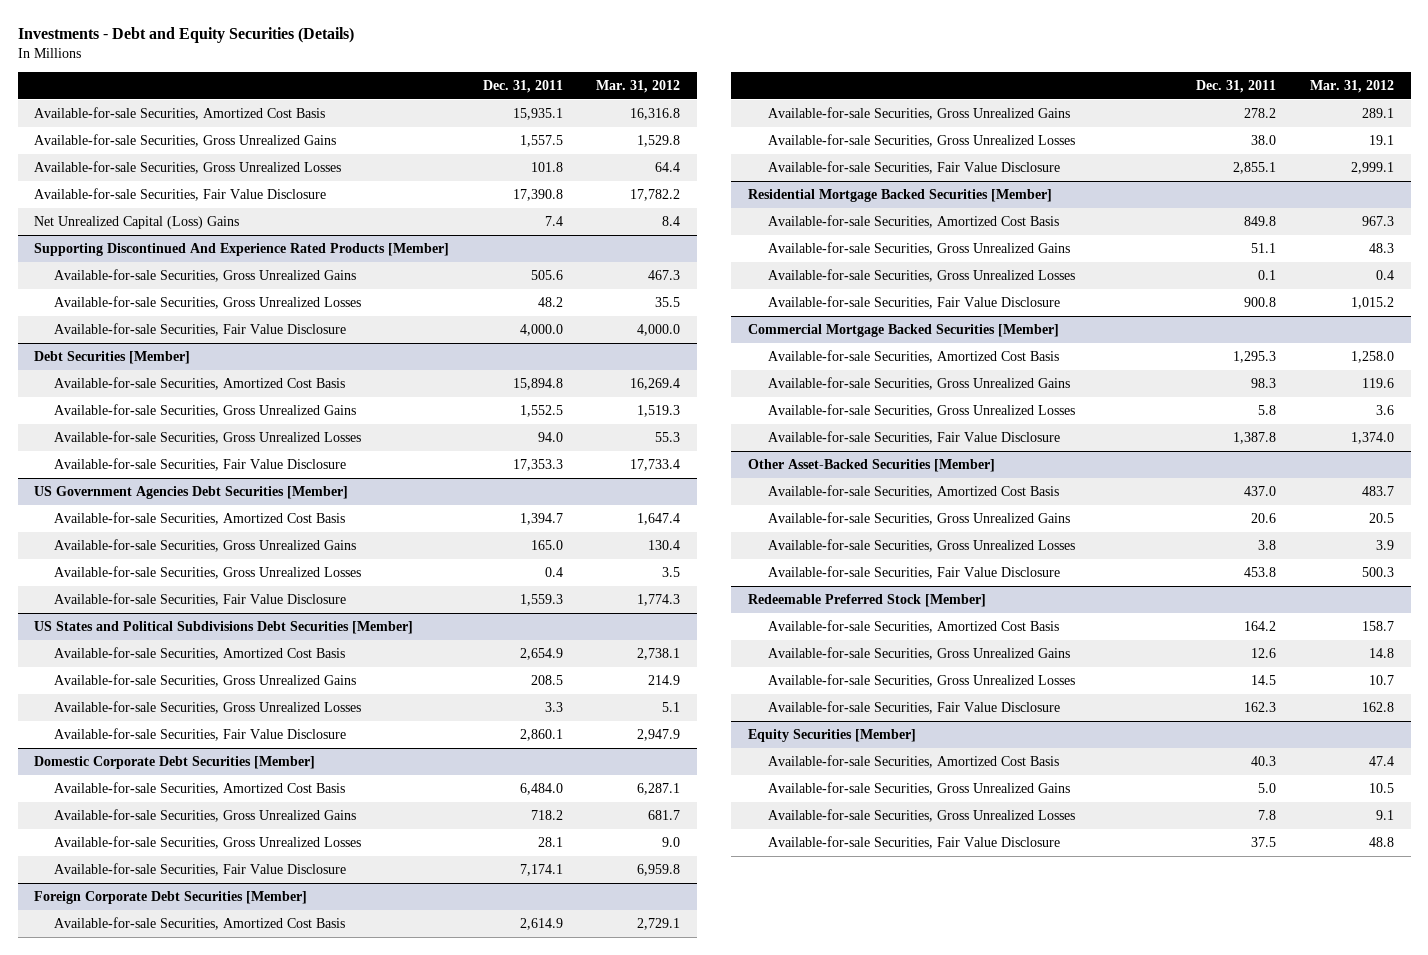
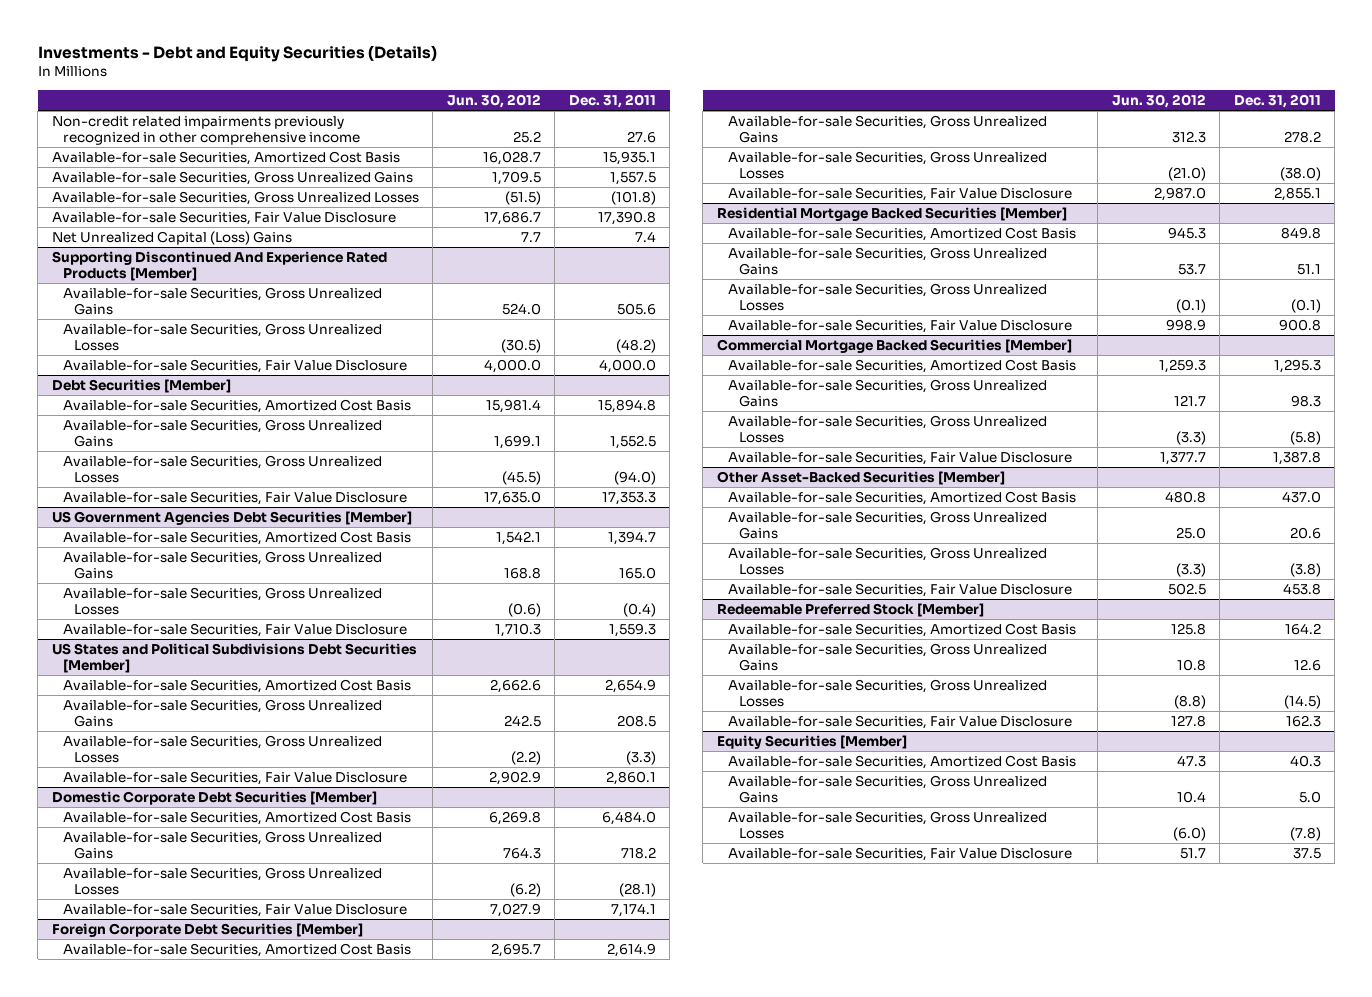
[596,79,681,93] Mar. 31, 2012 -> none
none -> [446,93,541,108] Jun. 30, 2012
none -> [51,116,360,145] Non-credit related impairments previously recognized in other comprehensive income
[530,162,563,173] 101.8 -> [610,191,656,206] (101.8)
[537,297,563,308] 48.2 -> [615,338,656,353] (48.2)
[537,432,563,443] 94.0 -> [613,470,656,485] (94.0)
[544,567,563,578] 0.4 -> [622,602,656,617] (0.4)
[544,702,563,713] 3.3 -> [625,750,656,765] (3.3)
[537,837,563,848] 28.1 -> [618,882,656,897] (28.1)
[1251,135,1277,146] 38.0 -> [1279,166,1321,181] (38.0)
[1258,270,1277,281] 0.1 -> [1290,298,1321,313] (0.1)
[1258,405,1277,416] 5.8 -> [1289,430,1321,445] (5.8)
[1258,540,1277,551] 3.8 -> [1289,562,1321,577] (3.8)
[1251,675,1277,686] 14.5 -> [1283,694,1321,709] (14.5)
[1258,810,1277,821] 7.8 -> [1289,826,1321,841] (7.8)

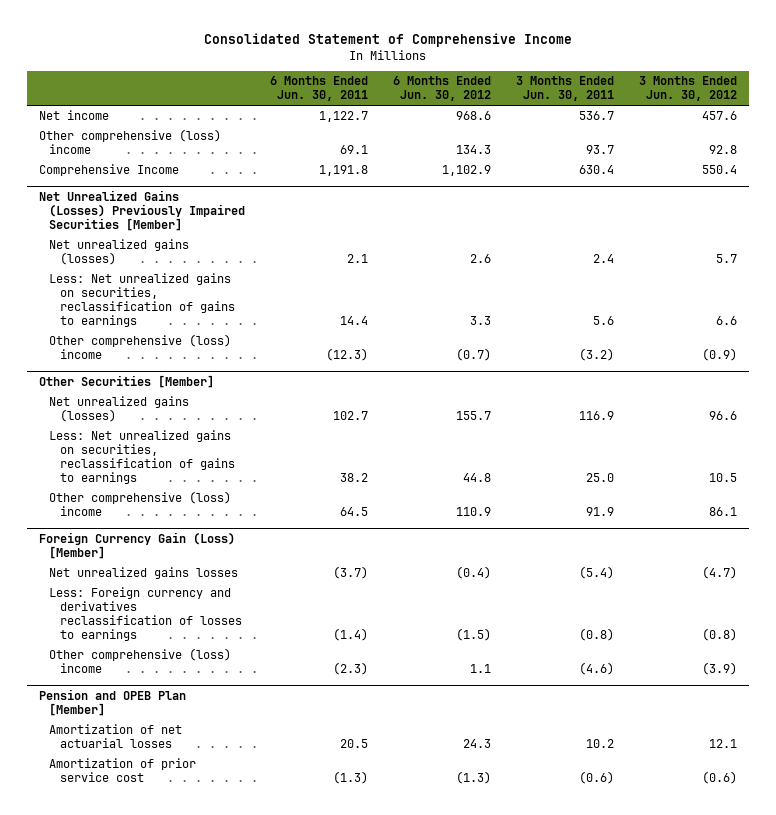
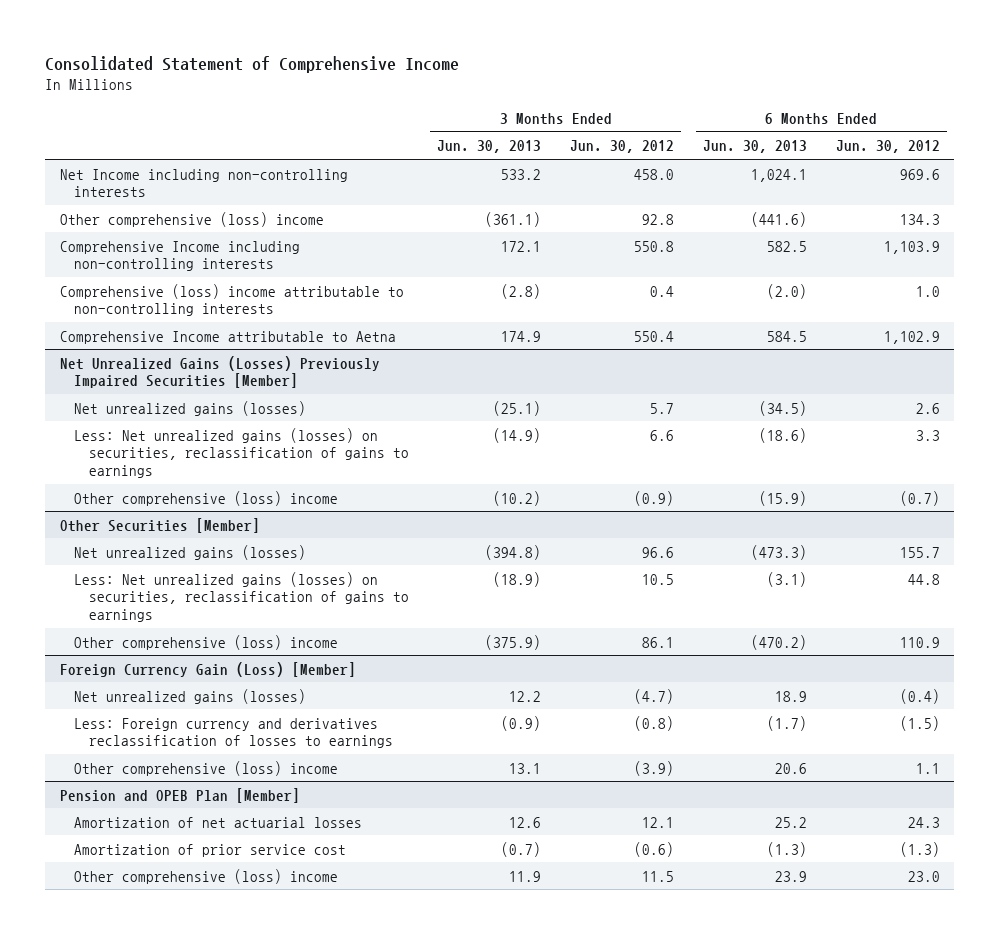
[270,76,369,102] 6 Months Ended Jun. 30, 2011 -> none
[515,76,614,102] 3 Months Ended Jun. 30, 2011 -> none
none -> [437,140,542,154] Jun. 30, 2013
none -> [702,140,807,154] Jun. 30, 2013
[39,110,110,121] Net income -> none
none -> [59,168,348,198] Net Income including non-controlling interests
none -> [59,240,300,272] Comprehensive Income including non-controlling interests
none -> [59,283,404,317] Comprehensive (loss) income attributable to non-controlling interests
[39,164,180,177] Comprehensive Income -> [59,330,396,344] Comprehensive Income attributable to Aetna
[49,273,235,327] Less: Net unrealized gains on securities, reclassification of gains to earnings -> [74,427,409,479] Less: Net unrealized gains (losses) on securities, reclassification of gains to earnings
[49,430,235,484] Less: Net unrealized gains on securities, reclassification of gains to earnings -> [74,571,409,623] Less: Net unrealized gains (losses) on securities, reclassification of gains to earnings
[49,567,239,580] Net unrealized gains losses -> [74,688,307,704] Net unrealized gains (losses)
none -> [74,868,339,884] Other comprehensive (loss) income

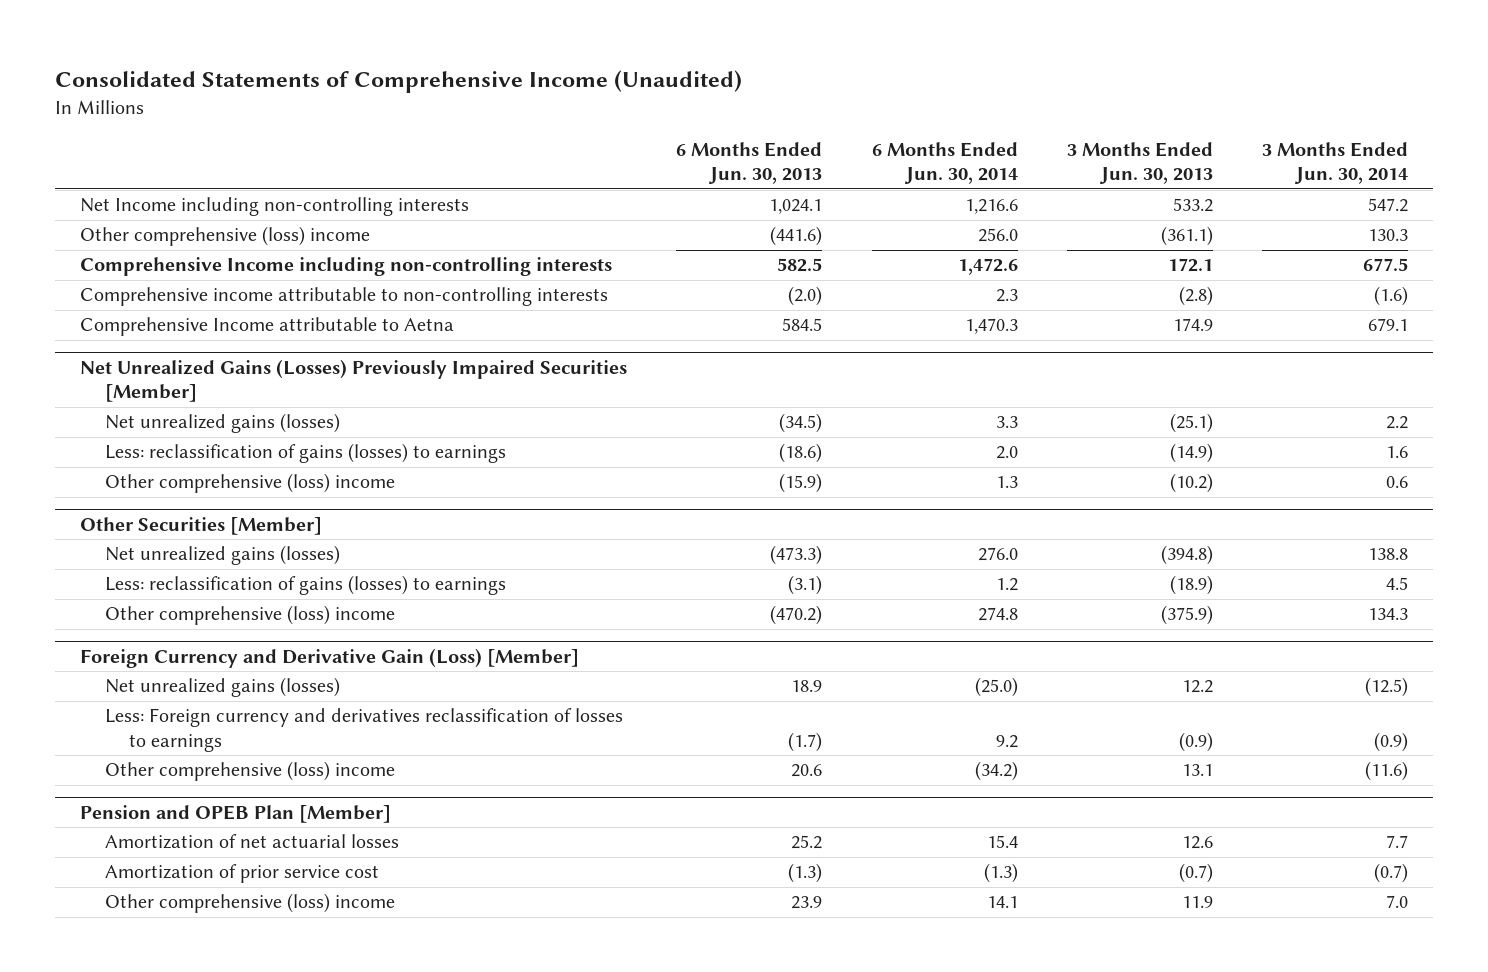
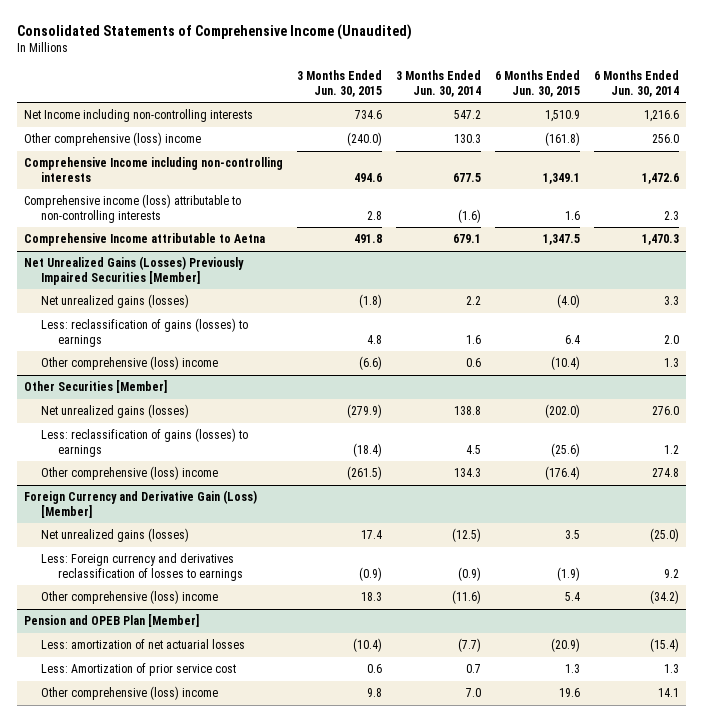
[676,141,823,185] 6 Months Ended Jun. 30, 2013 -> none
[1066,141,1213,185] 3 Months Ended Jun. 30, 2013 -> none
none -> [297,69,383,97] 3 Months Ended Jun. 30, 2015
none -> [495,69,581,97] 6 Months Ended Jun. 30, 2015
[79,287,608,307] Comprehensive income attributable to non-controlling interests -> [24,194,242,223] Comprehensive income (loss) attributable to non-controlling interests
[104,834,399,850] Amortization of net actuarial losses -> [41,639,246,650] Less: amortization of net actuarial losses
[986,835,1018,849] 15.4 -> [650,638,680,653] (15.4)
[1386,835,1409,849] 7.7 -> [458,638,482,653] (7.7)
[104,864,379,884] Amortization of prior service cost -> [41,663,237,677] Less: Amortization of prior service cost
[983,863,1018,884] (1.3) -> [664,664,680,674] 1.3
[1374,863,1409,884] (0.7) -> [466,664,482,674] 0.7

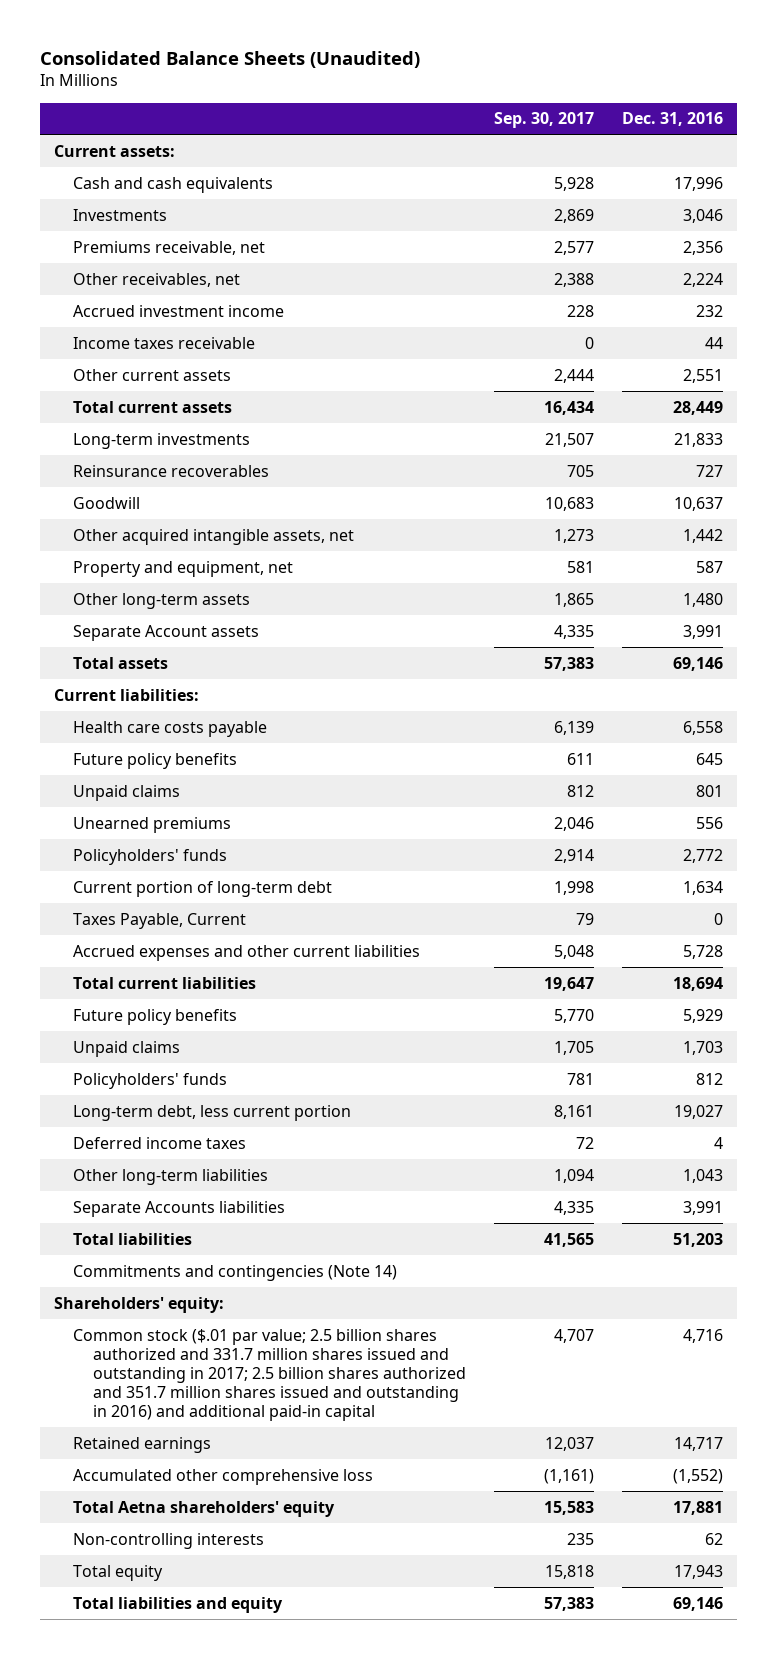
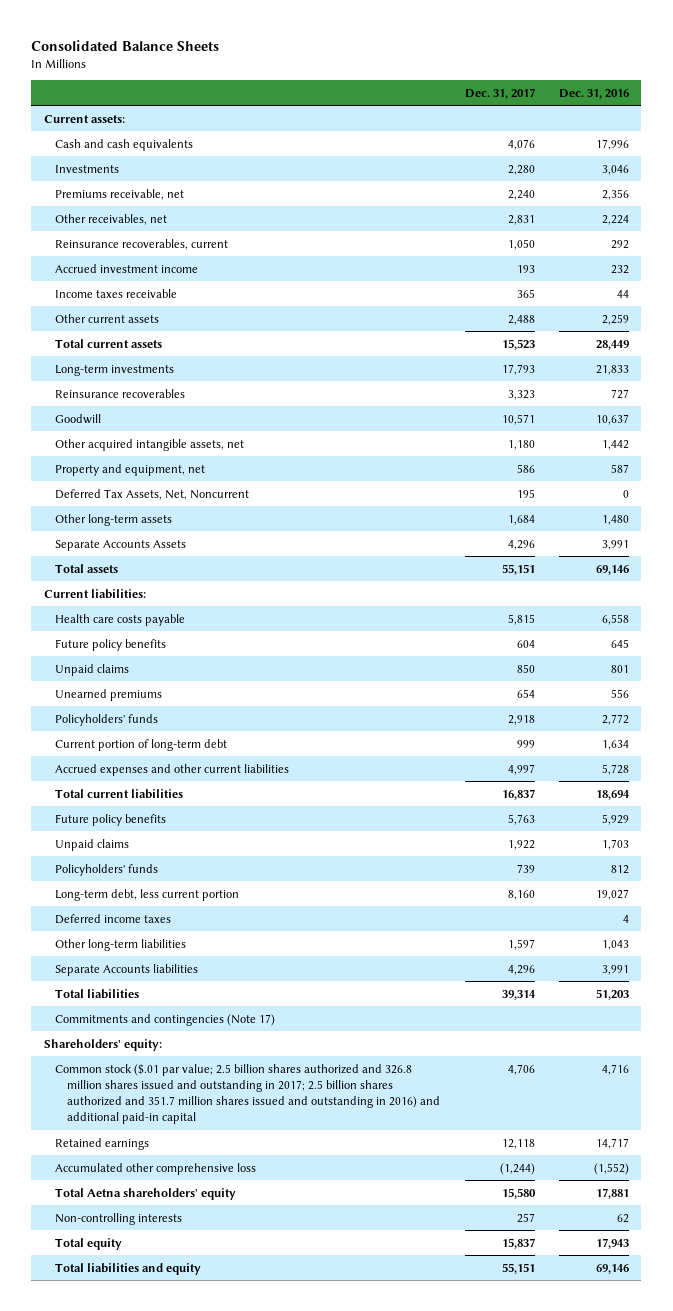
[39,50,420,68] Consolidated Balance Sheets (Unaudited) -> [31,39,220,51] Consolidated Balance Sheets
[493,112,594,129] Sep. 30, 2017 -> none
none -> [464,87,535,99] Dec. 31, 2017
none -> [55,238,229,250] Reinsurance recoverables, current
[682,368,723,383] 2,551 -> [602,313,630,325] 2,259
none -> [55,488,250,500] Deferred Tax Assets, Net, Noncurrent
[73,624,260,641] Separate Account assets -> [55,539,187,551] Separate Accounts Assets
[73,912,247,929] Taxes Payable, Current -> none
[73,1264,398,1281] Commitments and contingencies (Note 14) -> [55,1013,276,1026] Commitments and contingencies (Note 17)
[73,1328,466,1422] Common stock ($.01 par value; 2.5 billion shares authorized and 331.7 million shares issued and outstanding in 2017; 2.5 billion shares authorized and 351.7 million shares issued and outstanding in 2016) and additional paid-in capital -> [55,1063,440,1125] Common stock ($.01 par value; 2.5 billion shares authorized and 326.8 million shares issued and outstanding in 2017; 2.5 billion shares authorized and 351.7 million shares issued and outstanding in 2016) and additional paid-in capital

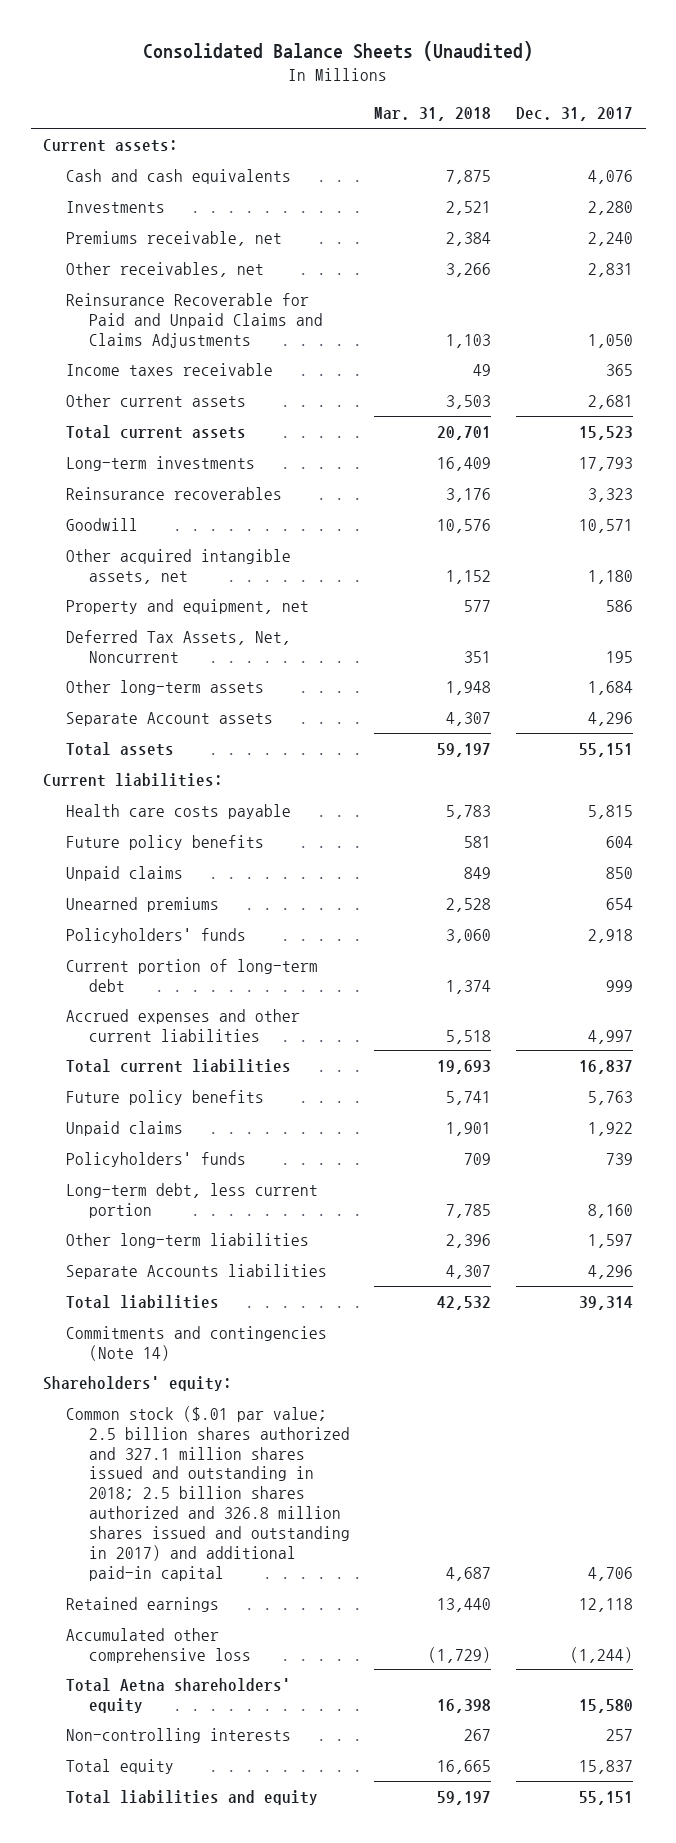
[31,39,220,51] Consolidated Balance Sheets -> [143,41,534,62] Consolidated Balance Sheets (Unaudited)
[559,88,630,99] Dec. 31, 2016 -> none
none -> [374,107,492,122] Mar. 31, 2018
[55,263,199,273] Accrued investment income -> none
[55,238,229,250] Reinsurance recoverables, current -> [65,292,323,348] Reinsurance Recoverable for Paid and Unpaid Claims and Claims Adjustments
[507,314,535,325] 2,488 -> [588,394,634,409] 2,681
[55,539,187,551] Separate Accounts Assets -> [65,711,273,726] Separate Account assets
[55,913,172,924] Deferred income taxes -> none
[55,1013,276,1026] Commitments and contingencies (Note 17) -> [65,1325,327,1361] Commitments and contingencies (Note 14)
[55,1063,440,1125] Common stock ($.01 par value; 2.5 billion shares authorized and 326.8 million shares issued and outstanding in 2017; 2.5 billion shares authorized and 351.7 million shares issued and outstanding in 2016) and additional paid-in capital -> [65,1405,350,1581] Common stock ($.01 par value; 2.5 billion shares authorized and 327.1 million shares issued and outstanding in 2018; 2.5 billion shares authorized and 326.8 million shares issued and outstanding in 2017) and additional paid-in capital

